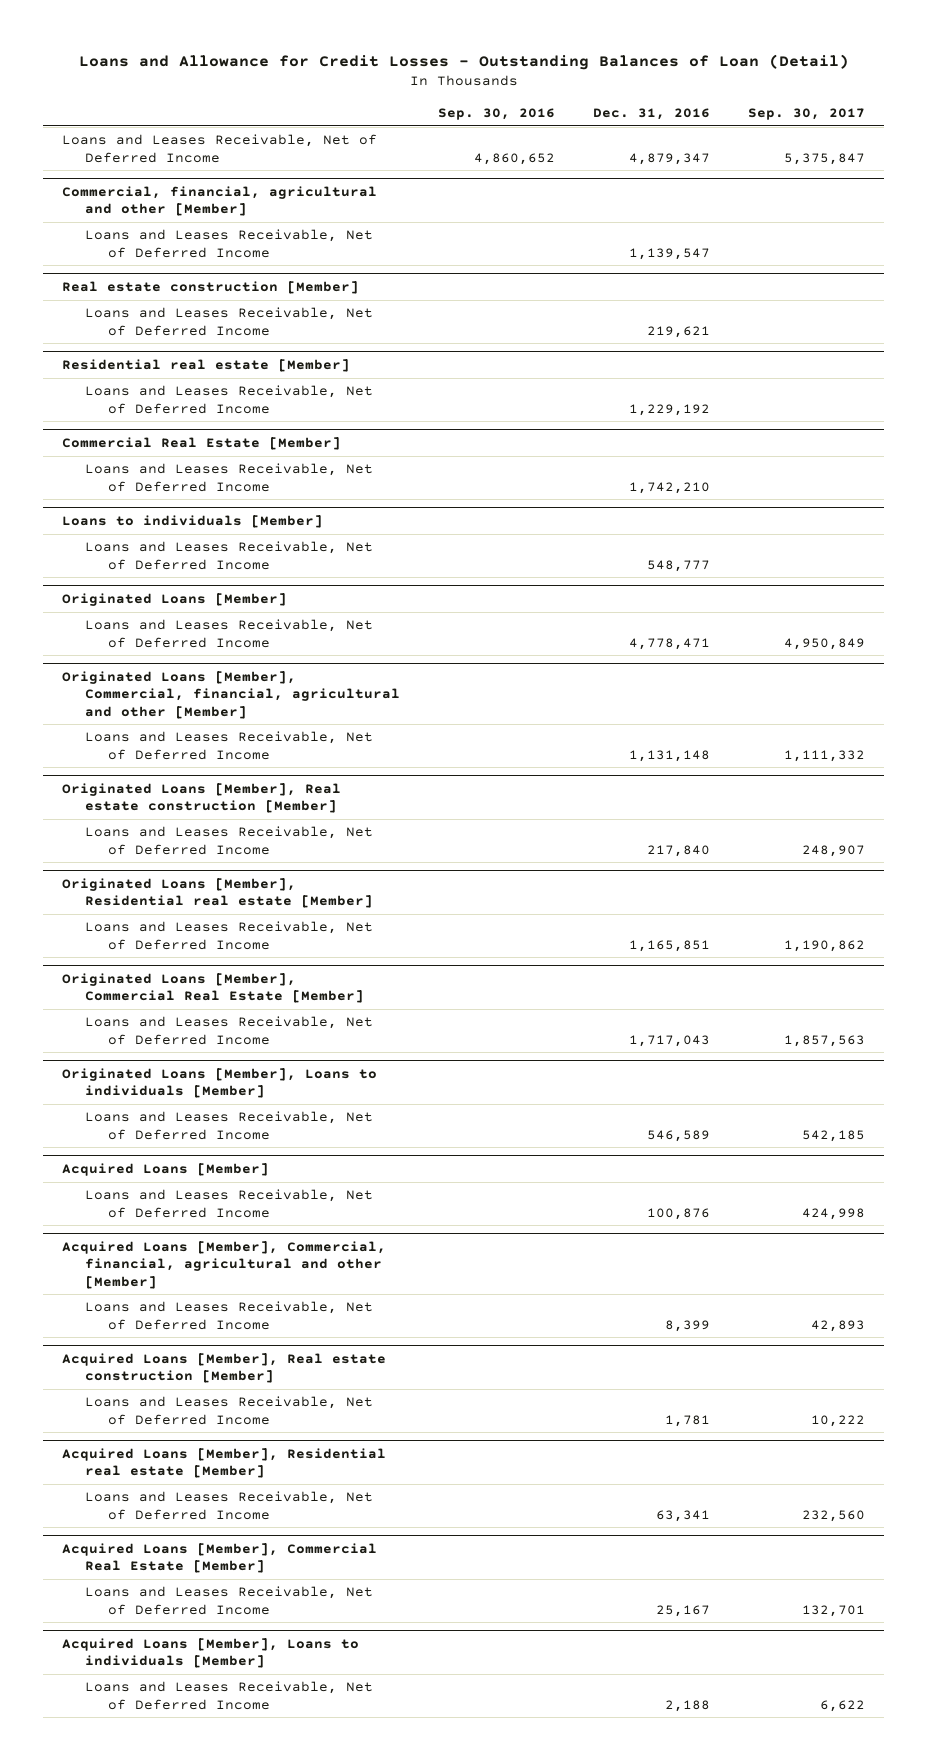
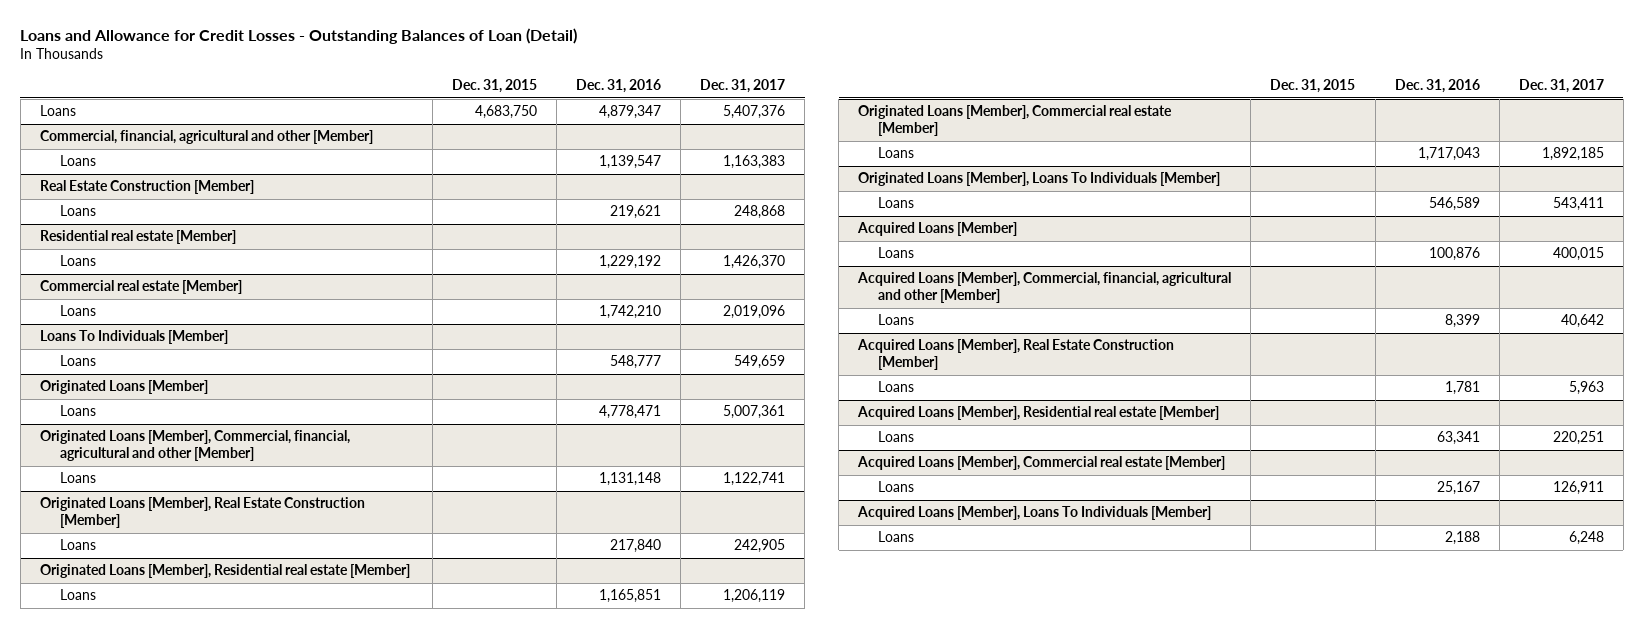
[438,107,556,120] Sep. 30, 2016 -> none
[748,107,866,120] Sep. 30, 2017 -> none
none -> [452,79,538,94] Dec. 31, 2015
none -> [700,79,786,94] Dec. 31, 2017
[62,134,378,163] Loans and Leases Receivable, Net of Deferred Income -> [39,105,76,117] Loans
[85,229,374,258] Loans and Leases Receivable, Net of Deferred Income -> [59,155,96,167] Loans
[62,280,360,294] Real estate construction [Member] -> [39,180,254,195] Real Estate Construction [Member]
[85,307,374,336] Loans and Leases Receivable, Net of Deferred Income -> [59,205,96,217] Loans
[85,385,374,414] Loans and Leases Receivable, Net of Deferred Income -> [59,255,96,267] Loans
[62,436,342,450] Commercial Real Estate [Member] -> [39,280,242,295] Commercial real estate [Member]
[85,463,374,492] Loans and Leases Receivable, Net of Deferred Income -> [59,305,96,317] Loans
[62,514,324,528] Loans to individuals [Member] -> [39,330,228,345] Loans To Individuals [Member]
[85,541,374,570] Loans and Leases Receivable, Net of Deferred Income -> [59,355,96,367] Loans
[85,619,374,648] Loans and Leases Receivable, Net of Deferred Income -> [59,405,96,417] Loans
[85,731,374,760] Loans and Leases Receivable, Net of Deferred Income -> [59,472,96,484] Loans
[62,782,342,814] Originated Loans [Member], Real estate construction [Member] -> [39,497,365,528] Originated Loans [Member], Real Estate Construction [Member]
[85,826,374,855] Loans and Leases Receivable, Net of Deferred Income -> [59,539,96,551] Loans
[85,921,374,950] Loans and Leases Receivable, Net of Deferred Income -> [59,589,96,601] Loans
[62,972,365,1004] Originated Loans [Member], Commercial Real Estate [Member] -> [858,105,1173,136] Originated Loans [Member], Commercial real estate [Member]
[85,1016,374,1045] Loans and Leases Receivable, Net of Deferred Income -> [878,147,915,159] Loans
[62,1067,378,1099] Originated Loans [Member], Loans to individuals [Member] -> [858,172,1221,187] Originated Loans [Member], Loans To Individuals [Member]
[85,1111,374,1140] Loans and Leases Receivable, Net of Deferred Income -> [878,197,915,209] Loans
[85,1189,374,1218] Loans and Leases Receivable, Net of Deferred Income -> [878,247,915,259] Loans
[85,1301,374,1330] Loans and Leases Receivable, Net of Deferred Income -> [878,314,915,326] Loans
[62,1352,387,1384] Acquired Loans [Member], Real estate construction [Member] -> [857,339,1175,370] Acquired Loans [Member], Real Estate Construction [Member]
[85,1396,374,1425] Loans and Leases Receivable, Net of Deferred Income -> [878,381,915,393] Loans
[85,1491,374,1520] Loans and Leases Receivable, Net of Deferred Income -> [878,431,915,443] Loans
[62,1542,378,1574] Acquired Loans [Member], Commercial Real Estate [Member] -> [857,456,1226,471] Acquired Loans [Member], Commercial real estate [Member]
[85,1586,374,1615] Loans and Leases Receivable, Net of Deferred Income -> [878,481,915,493] Loans
[62,1637,360,1669] Acquired Loans [Member], Loans to individuals [Member] -> [857,506,1212,521] Acquired Loans [Member], Loans To Individuals [Member]
[85,1681,374,1710] Loans and Leases Receivable, Net of Deferred Income -> [878,531,915,543] Loans

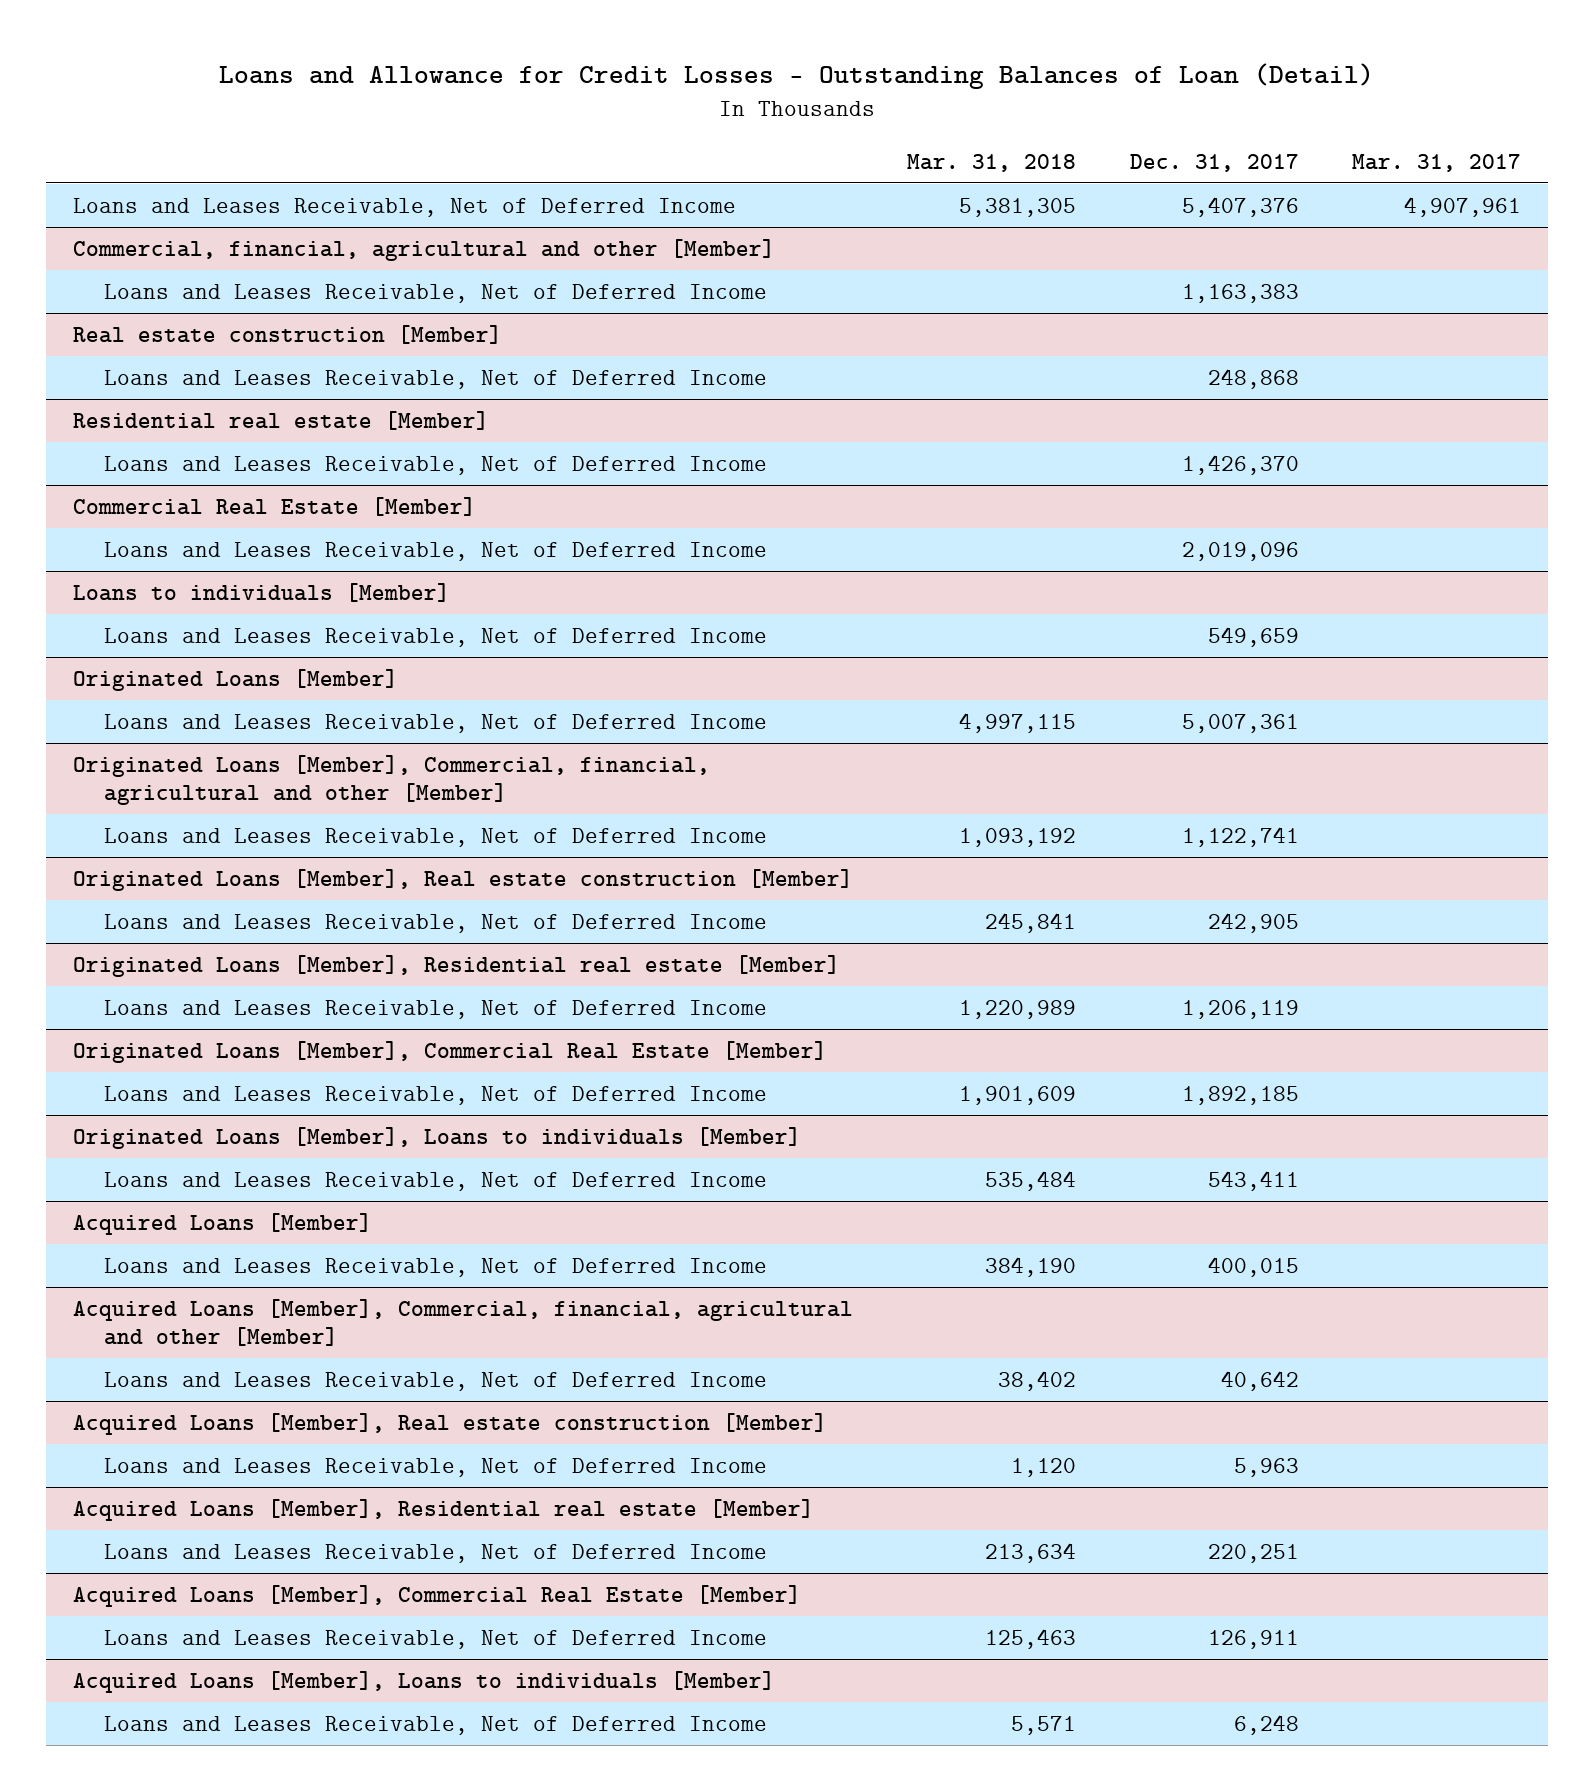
[452,79,538,94] Dec. 31, 2015 -> none
[576,79,662,94] Dec. 31, 2016 -> none
none -> [906,153,1076,172] Mar. 31, 2018
none -> [1352,153,1522,172] Mar. 31, 2017
[39,105,76,117] Loans -> [72,197,736,217] Loans and Leases Receivable, Net of Deferred Income
[59,155,96,167] Loans -> [103,283,767,303] Loans and Leases Receivable, Net of Deferred Income
[39,180,254,195] Real Estate Construction [Member] -> [72,324,502,344] Real estate construction [Member]
[59,205,96,217] Loans -> [103,369,767,389] Loans and Leases Receivable, Net of Deferred Income
[59,255,96,267] Loans -> [103,455,767,475] Loans and Leases Receivable, Net of Deferred Income
[39,280,242,295] Commercial real estate [Member] -> [72,496,476,516] Commercial Real Estate [Member]
[59,305,96,317] Loans -> [103,541,767,561] Loans and Leases Receivable, Net of Deferred Income
[39,330,228,345] Loans To Individuals [Member] -> [72,582,450,602] Loans to individuals [Member]
[59,355,96,367] Loans -> [103,627,767,647] Loans and Leases Receivable, Net of Deferred Income
[59,405,96,417] Loans -> [103,713,767,733] Loans and Leases Receivable, Net of Deferred Income
[59,472,96,484] Loans -> [103,827,767,847] Loans and Leases Receivable, Net of Deferred Income
[39,497,365,528] Originated Loans [Member], Real Estate Construction [Member] -> [72,868,853,891] Originated Loans [Member], Real estate construction [Member]
[59,539,96,551] Loans -> [103,913,767,933] Loans and Leases Receivable, Net of Deferred Income
[59,589,96,601] Loans -> [103,999,767,1019] Loans and Leases Receivable, Net of Deferred Income
[858,105,1173,136] Originated Loans [Member], Commercial real estate [Member] -> [72,1040,827,1063] Originated Loans [Member], Commercial Real Estate [Member]
[878,147,915,159] Loans -> [103,1085,767,1105] Loans and Leases Receivable, Net of Deferred Income
[858,172,1221,187] Originated Loans [Member], Loans To Individuals [Member] -> [72,1126,801,1149] Originated Loans [Member], Loans to individuals [Member]
[878,197,915,209] Loans -> [103,1171,767,1191] Loans and Leases Receivable, Net of Deferred Income
[878,247,915,259] Loans -> [103,1257,767,1277] Loans and Leases Receivable, Net of Deferred Income
[878,314,915,326] Loans -> [103,1371,767,1391] Loans and Leases Receivable, Net of Deferred Income
[857,339,1175,370] Acquired Loans [Member], Real Estate Construction [Member] -> [72,1412,827,1435] Acquired Loans [Member], Real estate construction [Member]
[878,381,915,393] Loans -> [103,1457,767,1477] Loans and Leases Receivable, Net of Deferred Income
[878,431,915,443] Loans -> [103,1543,767,1563] Loans and Leases Receivable, Net of Deferred Income
[857,456,1226,471] Acquired Loans [Member], Commercial real estate [Member] -> [72,1584,801,1607] Acquired Loans [Member], Commercial Real Estate [Member]
[878,481,915,493] Loans -> [103,1629,767,1649] Loans and Leases Receivable, Net of Deferred Income
[857,506,1212,521] Acquired Loans [Member], Loans To Individuals [Member] -> [72,1670,775,1693] Acquired Loans [Member], Loans to individuals [Member]
[878,531,915,543] Loans -> [103,1715,767,1735] Loans and Leases Receivable, Net of Deferred Income

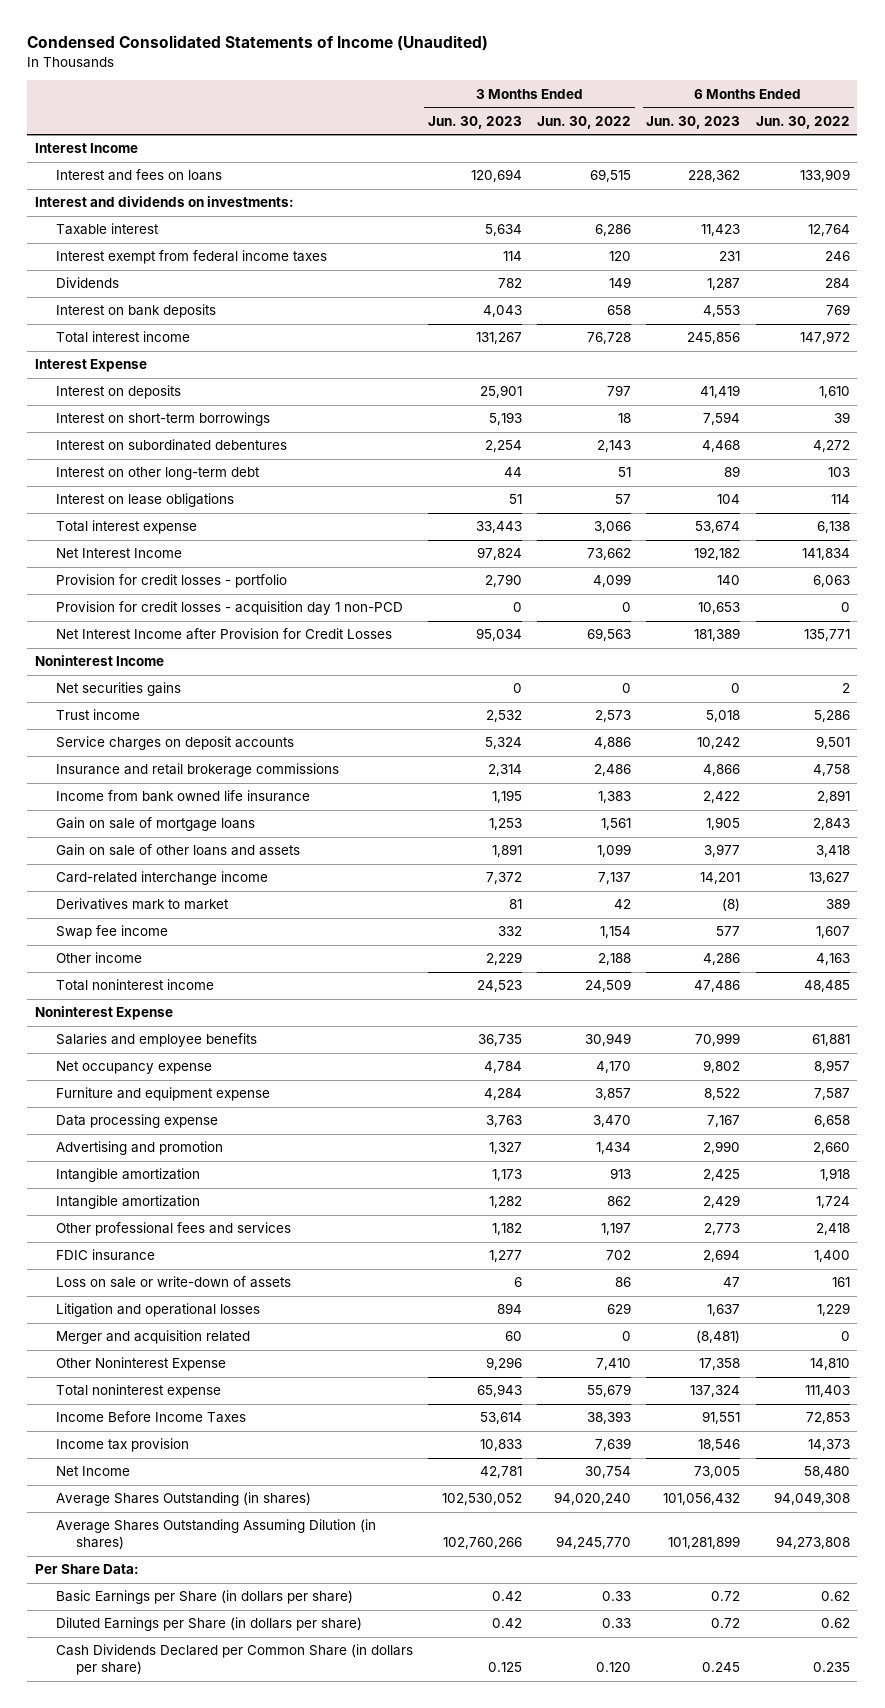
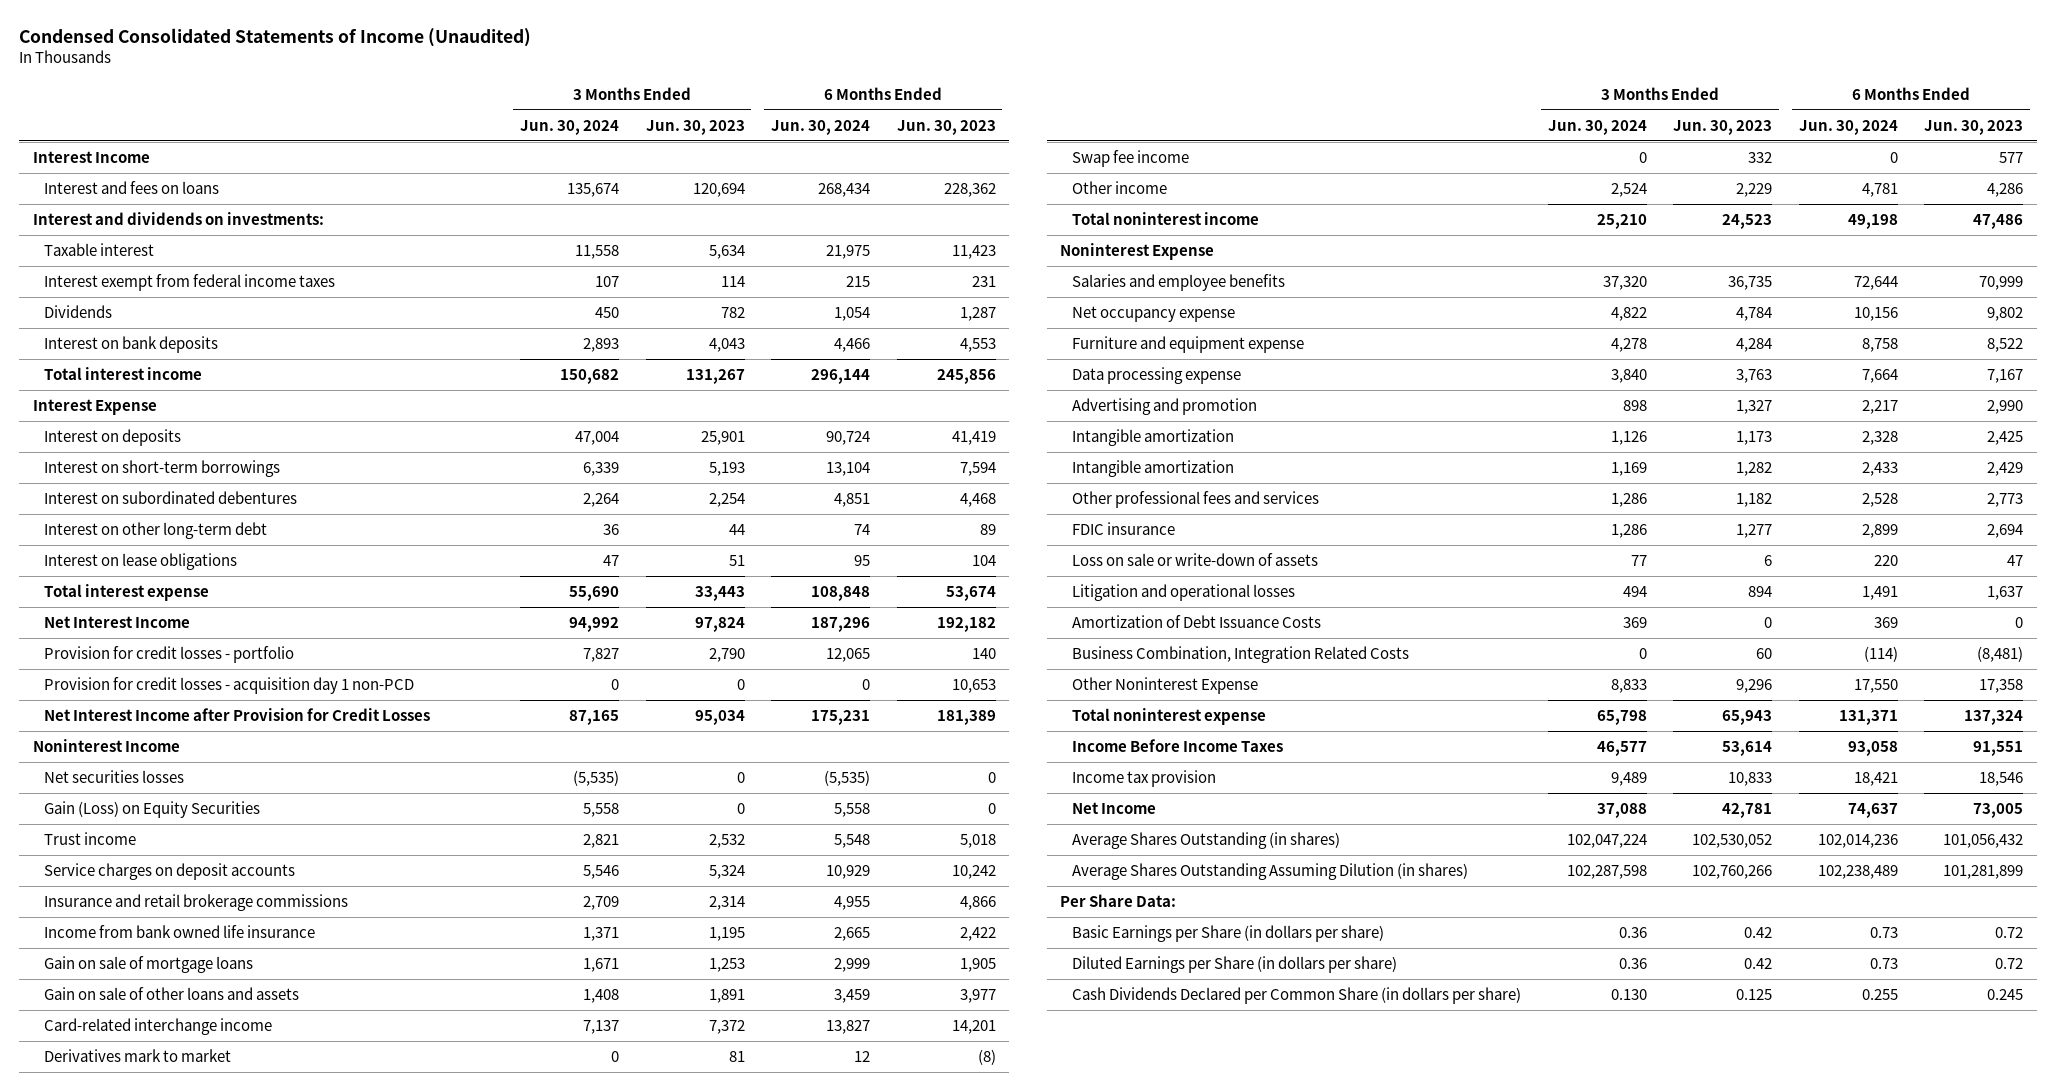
[537,115,632,129] Jun. 30, 2022 -> none
[755,115,850,129] Jun. 30, 2022 -> none
none -> [519,119,619,135] Jun. 30, 2024
none -> [771,119,871,135] Jun. 30, 2024
[55,682,181,697] Net securities gains -> [44,770,185,784] Net securities losses
none -> [44,801,261,819] Gain (Loss) on Equity Securities
none -> [1072,615,1322,629] Amortization of Debt Issuance Costs
[55,1330,250,1345] Merger and acquisition related -> [1072,646,1410,664] Business Combination, Integration Related Costs

